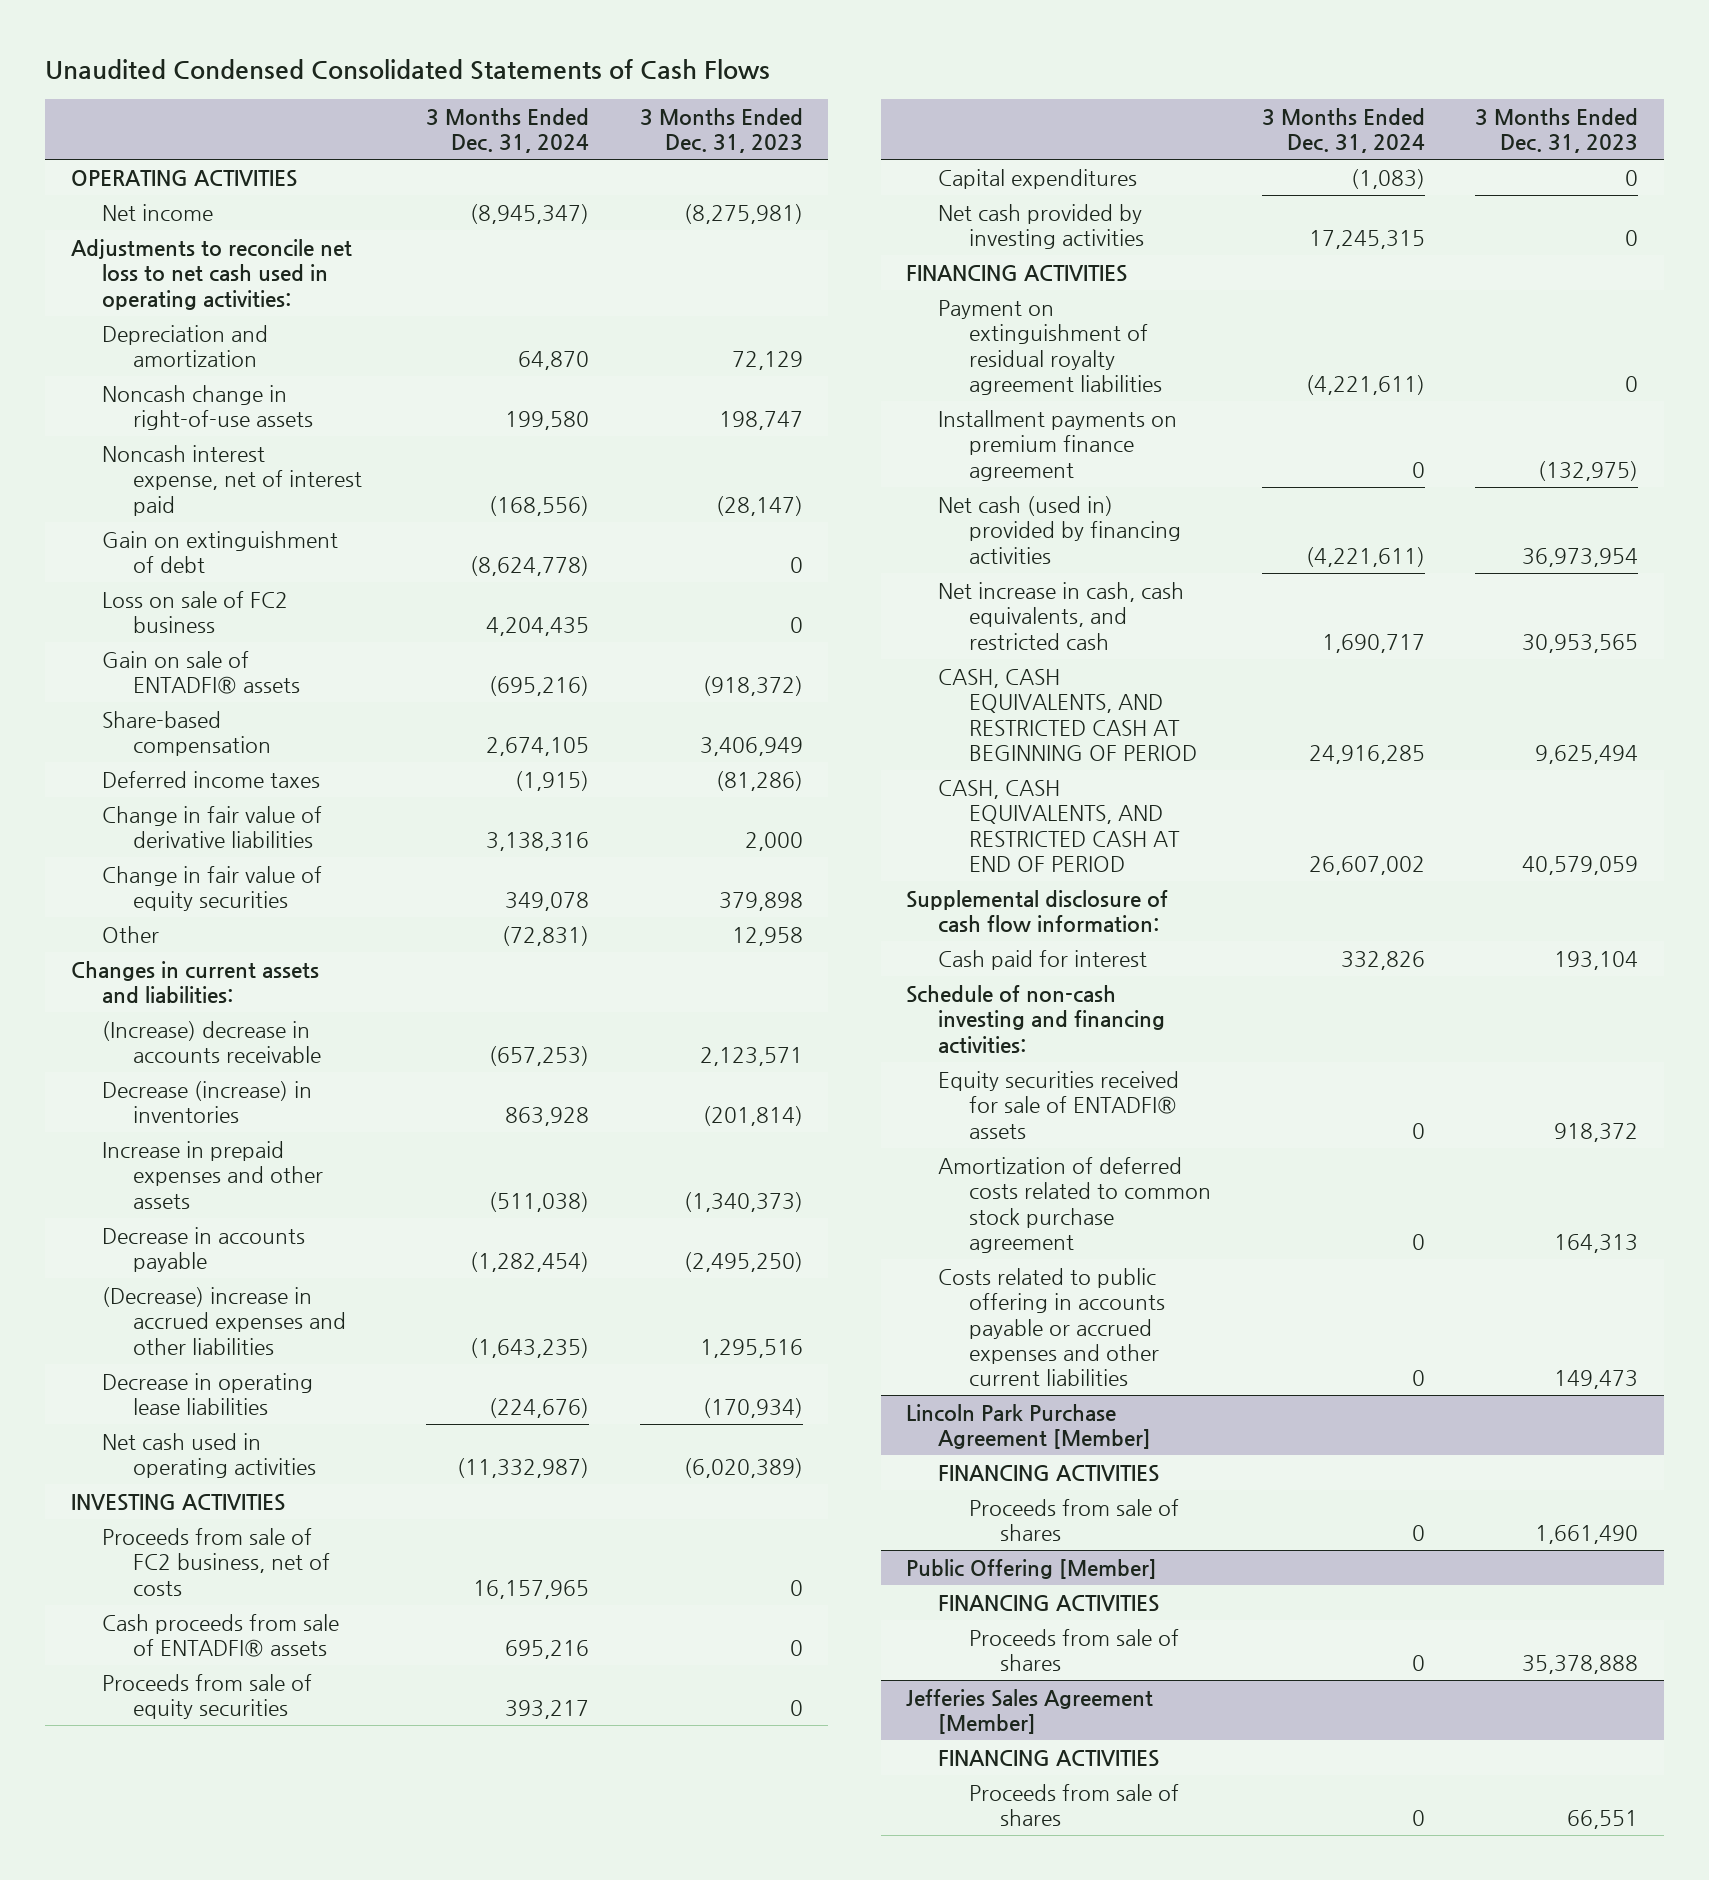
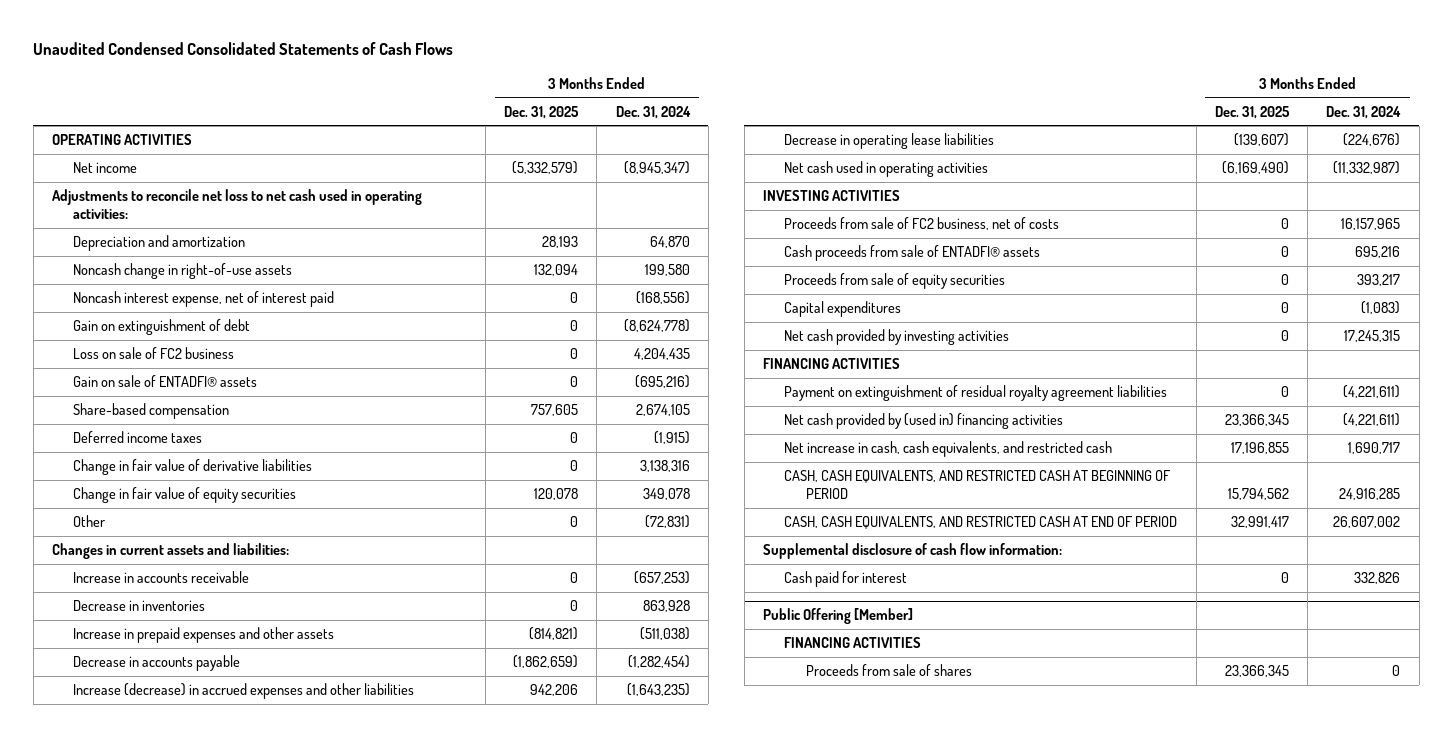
[639,107,803,154] 3 Months Ended Dec. 31, 2023 -> none
none -> [503,105,579,119] Dec. 31, 2025
[101,1020,322,1064] (Increase) decrease in accounts receivable -> [73,571,250,584] Increase in accounts receivable
[101,1080,312,1124] Decrease (increase) in inventories -> [73,600,206,612] Decrease in inventories
[101,1286,347,1355] (Decrease) increase in accrued expenses and other liabilities -> [73,683,415,700] Increase (decrease) in accrued expenses and other liabilities
[937,409,1177,481] Installment payments on premium finance agreement -> none
[937,495,1181,564] Net cash (used in) provided by financing activities -> [784,413,1064,430] Net cash provided by (used in) financing activities
[906,984,1165,1054] Schedule of non-cash investing and financing activities: -> none
[937,1070,1179,1139] Equity securities received for sale of ENTADFI® assets -> none
[937,1156,1211,1253] Amortization of deferred costs related to common stock purchase agreement -> none
[937,1267,1165,1387] Costs related to public offering in accounts payable or accrued expenses and other current liabilities -> none
[906,1403,1151,1450] Lincoln Park Purchase Agreement [Member] -> none
[937,1464,1159,1482] FINANCING ACTIVITIES -> none
[968,1498,1179,1542] Proceeds from sale of shares -> none
[906,1688,1154,1735] Jefferies Sales Agreement [Member] -> none
[937,1749,1159,1767] FINANCING ACTIVITIES -> none
[968,1783,1179,1827] Proceeds from sale of shares -> none

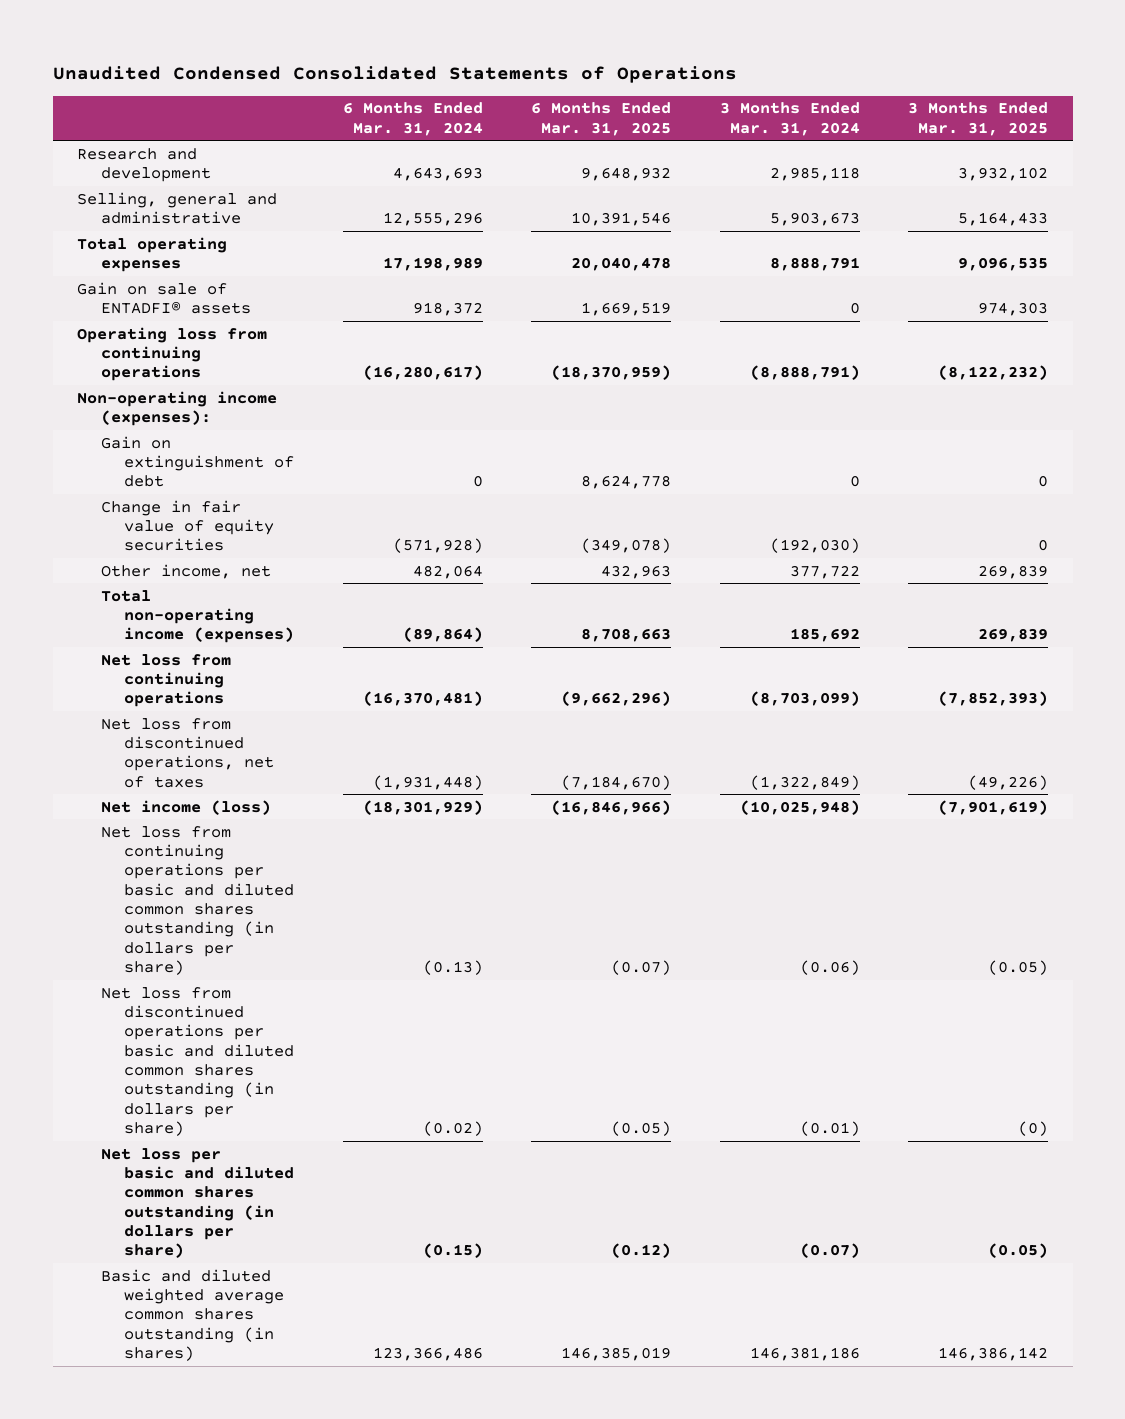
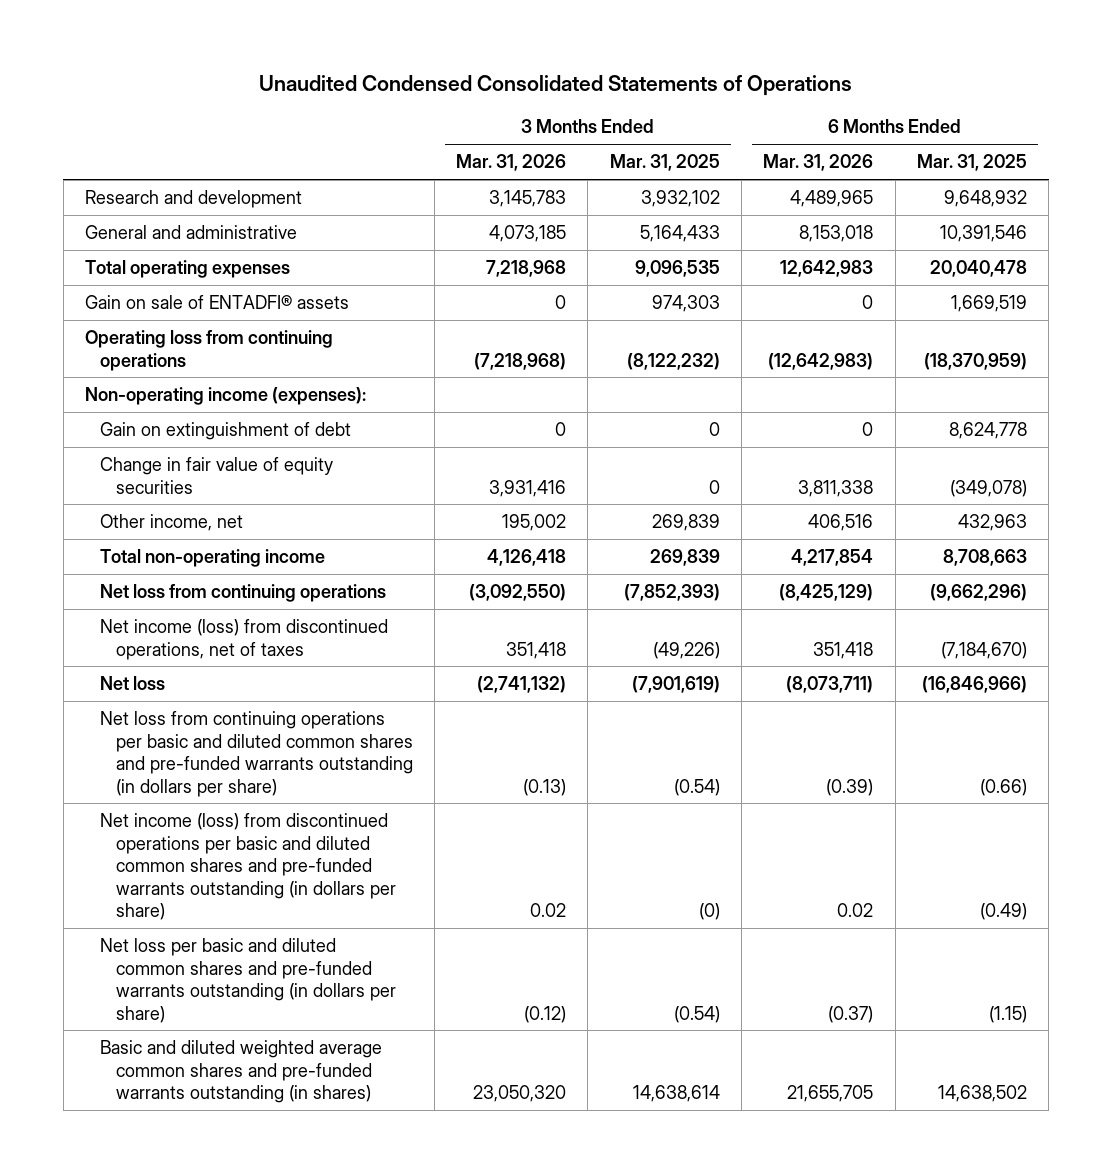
[342,102,483,136] 6 Months Ended Mar. 31, 2024 -> none
[719,102,860,136] 3 Months Ended Mar. 31, 2024 -> none
none -> [456,154,567,172] Mar. 31, 2026
none -> [763,154,874,172] Mar. 31, 2026
[77,191,278,224] Selling, general and administrative -> [85,224,298,239] General and administrative
[100,589,295,644] Total non-operating income (expenses) -> [100,548,326,567] Total non-operating income
[100,717,275,788] Net loss from discontinued operations, net of taxes -> [100,618,389,660] Net income (loss) from discontinued operations, net of taxes
[100,799,271,815] Net income (loss) -> [100,675,166,690] Net loss
[100,825,295,976] Net loss from continuing operations per basic and diluted common shares outstanding (in dollars per share) -> [100,710,413,797] Net loss from continuing operations per basic and diluted common shares and pre-funded warrants outstanding (in dollars per share)
[611,960,672,976] (0.07) -> [979,778,1027,796] (0.66)
[988,960,1049,976] (0.05) -> [673,778,720,796] (0.54)
[100,986,295,1137] Net loss from discontinued operations per basic and diluted common shares outstanding (in dollars per share) -> [100,812,396,921] Net income (loss) from discontinued operations per basic and diluted common shares and pre-funded warrants outstanding (in dollars per share)
[611,1121,672,1137] (0.05) -> [979,903,1027,921] (0.49)
[100,1147,295,1259] Net loss per basic and diluted common shares outstanding (in dollars per share) -> [100,937,396,1023] Net loss per basic and diluted common shares and pre-funded warrants outstanding (in dollars per share)
[611,1243,672,1259] (0.12) -> [988,1005,1027,1023] (1.15)
[988,1243,1049,1259] (0.05) -> [673,1005,720,1023] (0.54)
[100,1268,285,1362] Basic and diluted weighted average common shares outstanding (in shares) -> [100,1039,383,1104] Basic and diluted weighted average common shares and pre-funded warrants outstanding (in shares)
[561,1347,672,1362] 146,385,019 -> [937,1085,1027,1103] 14,638,502
[938,1347,1049,1362] 146,386,142 -> [632,1085,720,1103] 14,638,614

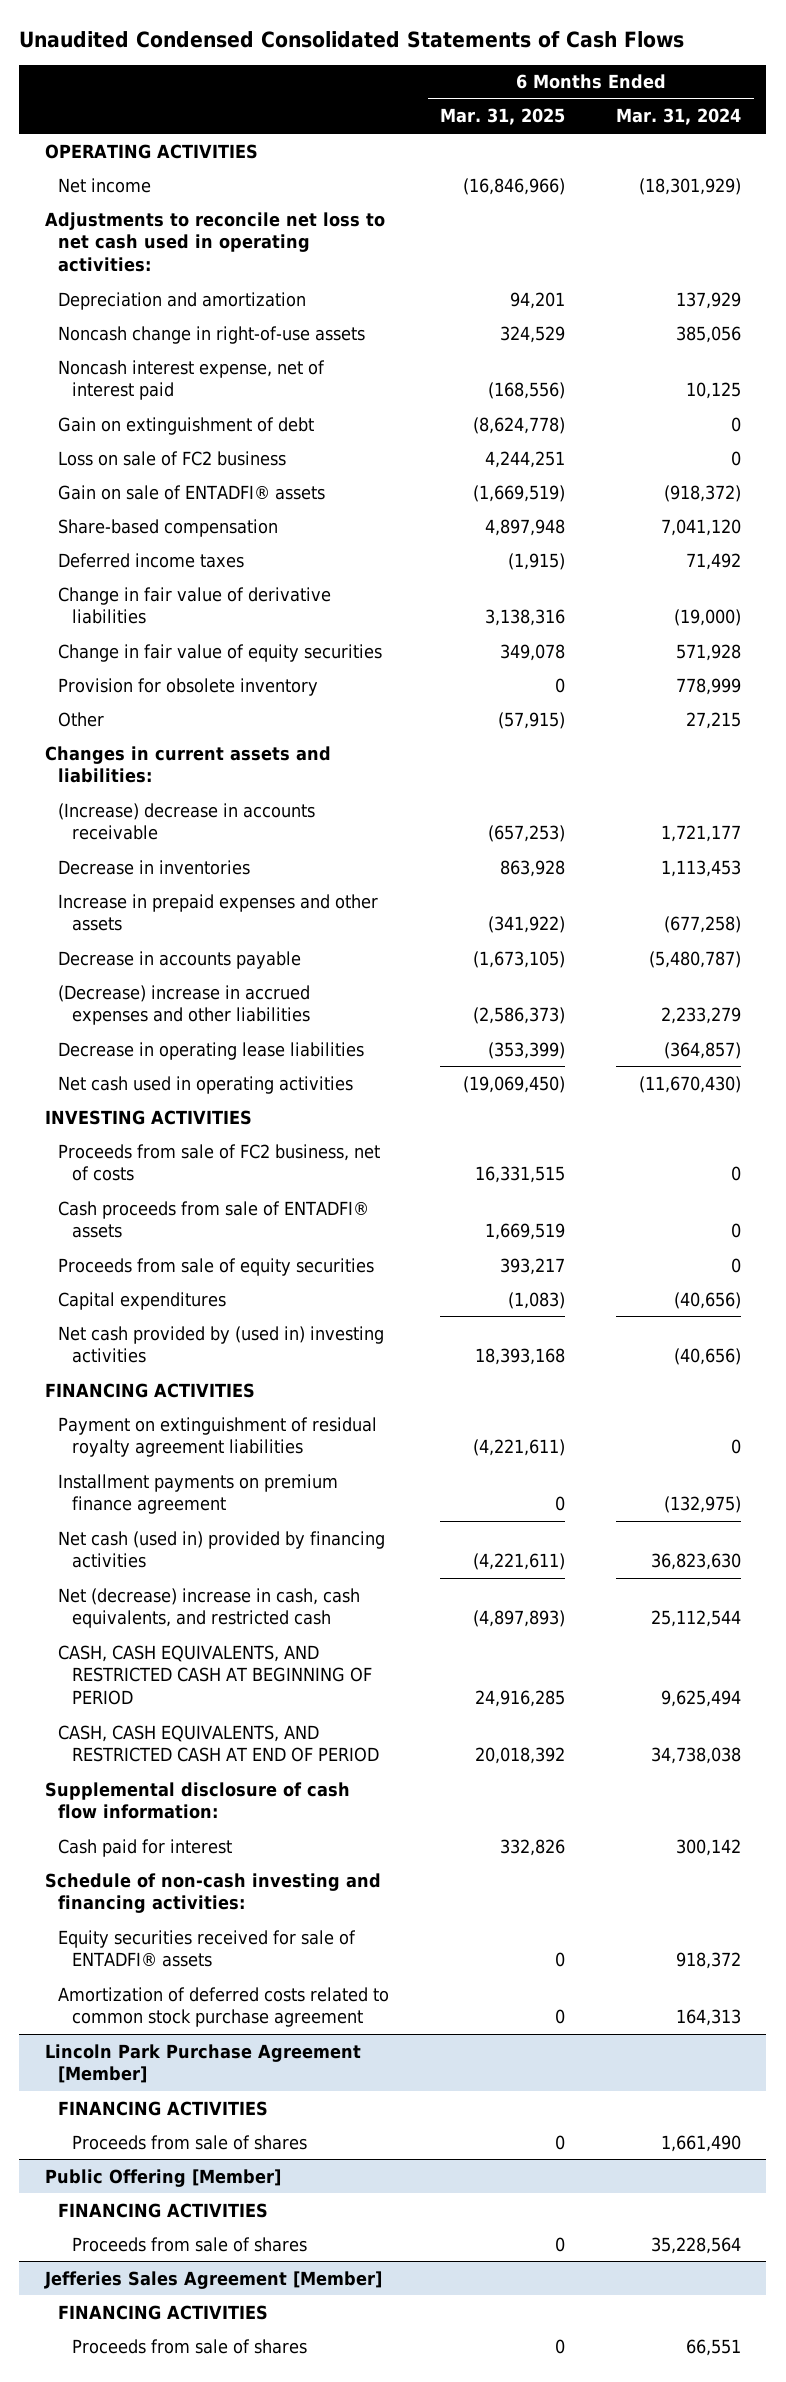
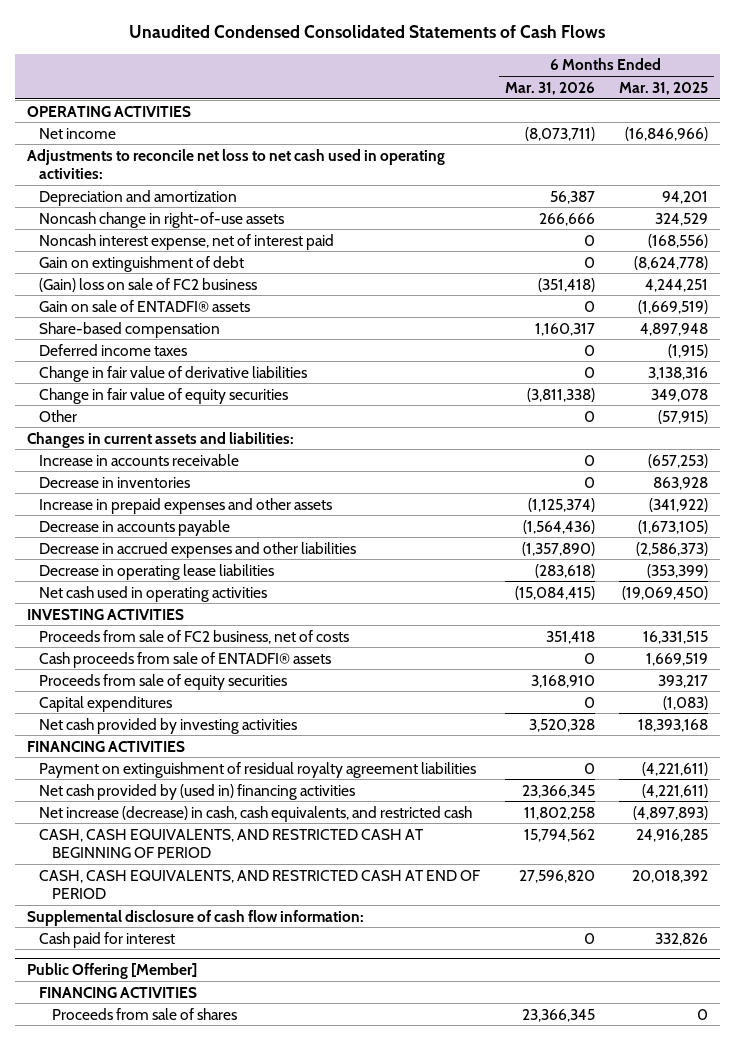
[616,108,742,126] Mar. 31, 2024 -> none
none -> [504,81,595,95] Mar. 31, 2026
[58,450,287,466] Loss on sale of FC2 business -> [39,277,258,292] (Gain) loss on sale of FC2 business
[58,677,319,696] Provision for obsolete inventory -> none
[58,802,316,841] (Increase) decrease in accounts receivable -> [39,453,240,466] Increase in accounts receivable
[58,984,311,1026] (Decrease) increase in accrued expenses and other liabilities -> [39,541,357,558] Decrease in accrued expenses and other liabilities
[58,1325,385,1364] Net cash provided by (used in) investing activities -> [39,717,298,734] Net cash provided by investing activities
[58,1473,339,1515] Installment payments on premium finance agreement -> none
[58,1530,386,1569] Net cash (used in) provided by financing activities -> [39,783,356,800] Net cash provided by (used in) financing activities
[58,1587,361,1629] Net (decrease) increase in cash, cash equivalents, and restricted cash -> [39,805,473,822] Net increase (decrease) in cash, cash equivalents, and restricted cash
[44,1872,381,1914] Schedule of non-cash investing and financing activities: -> none
[58,1929,357,1968] Equity securities received for sale of ENTADFI® assets -> none
[58,1986,390,2028] Amortization of deferred costs related to common stock purchase agreement -> none
[44,2043,361,2084] Lincoln Park Purchase Agreement [Member] -> none
[58,2100,269,2116] FINANCING ACTIVITIES -> none
[72,2134,308,2150] Proceeds from sale of shares -> none
[43,2270,382,2289] Jefferies Sales Agreement [Member] -> none
[58,2304,269,2320] FINANCING ACTIVITIES -> none
[72,2338,308,2354] Proceeds from sale of shares -> none

